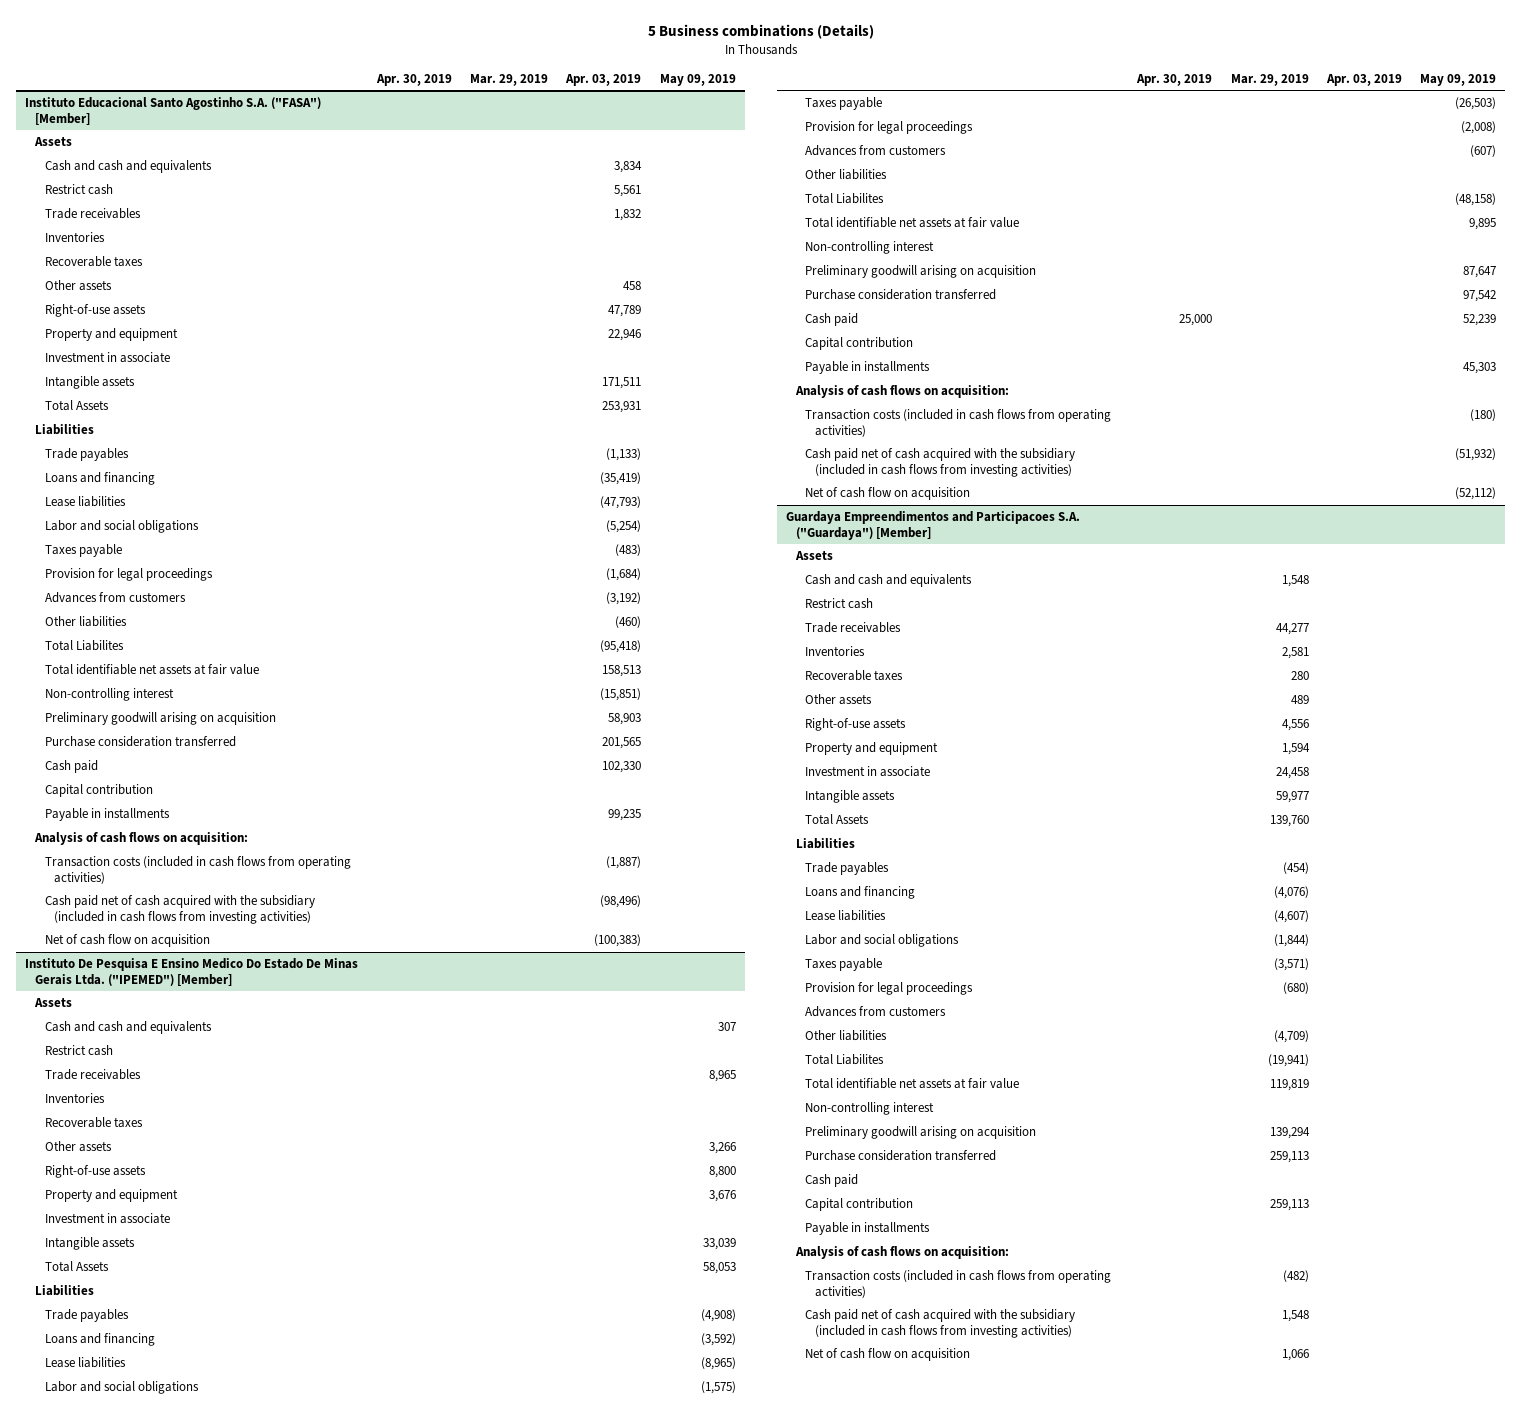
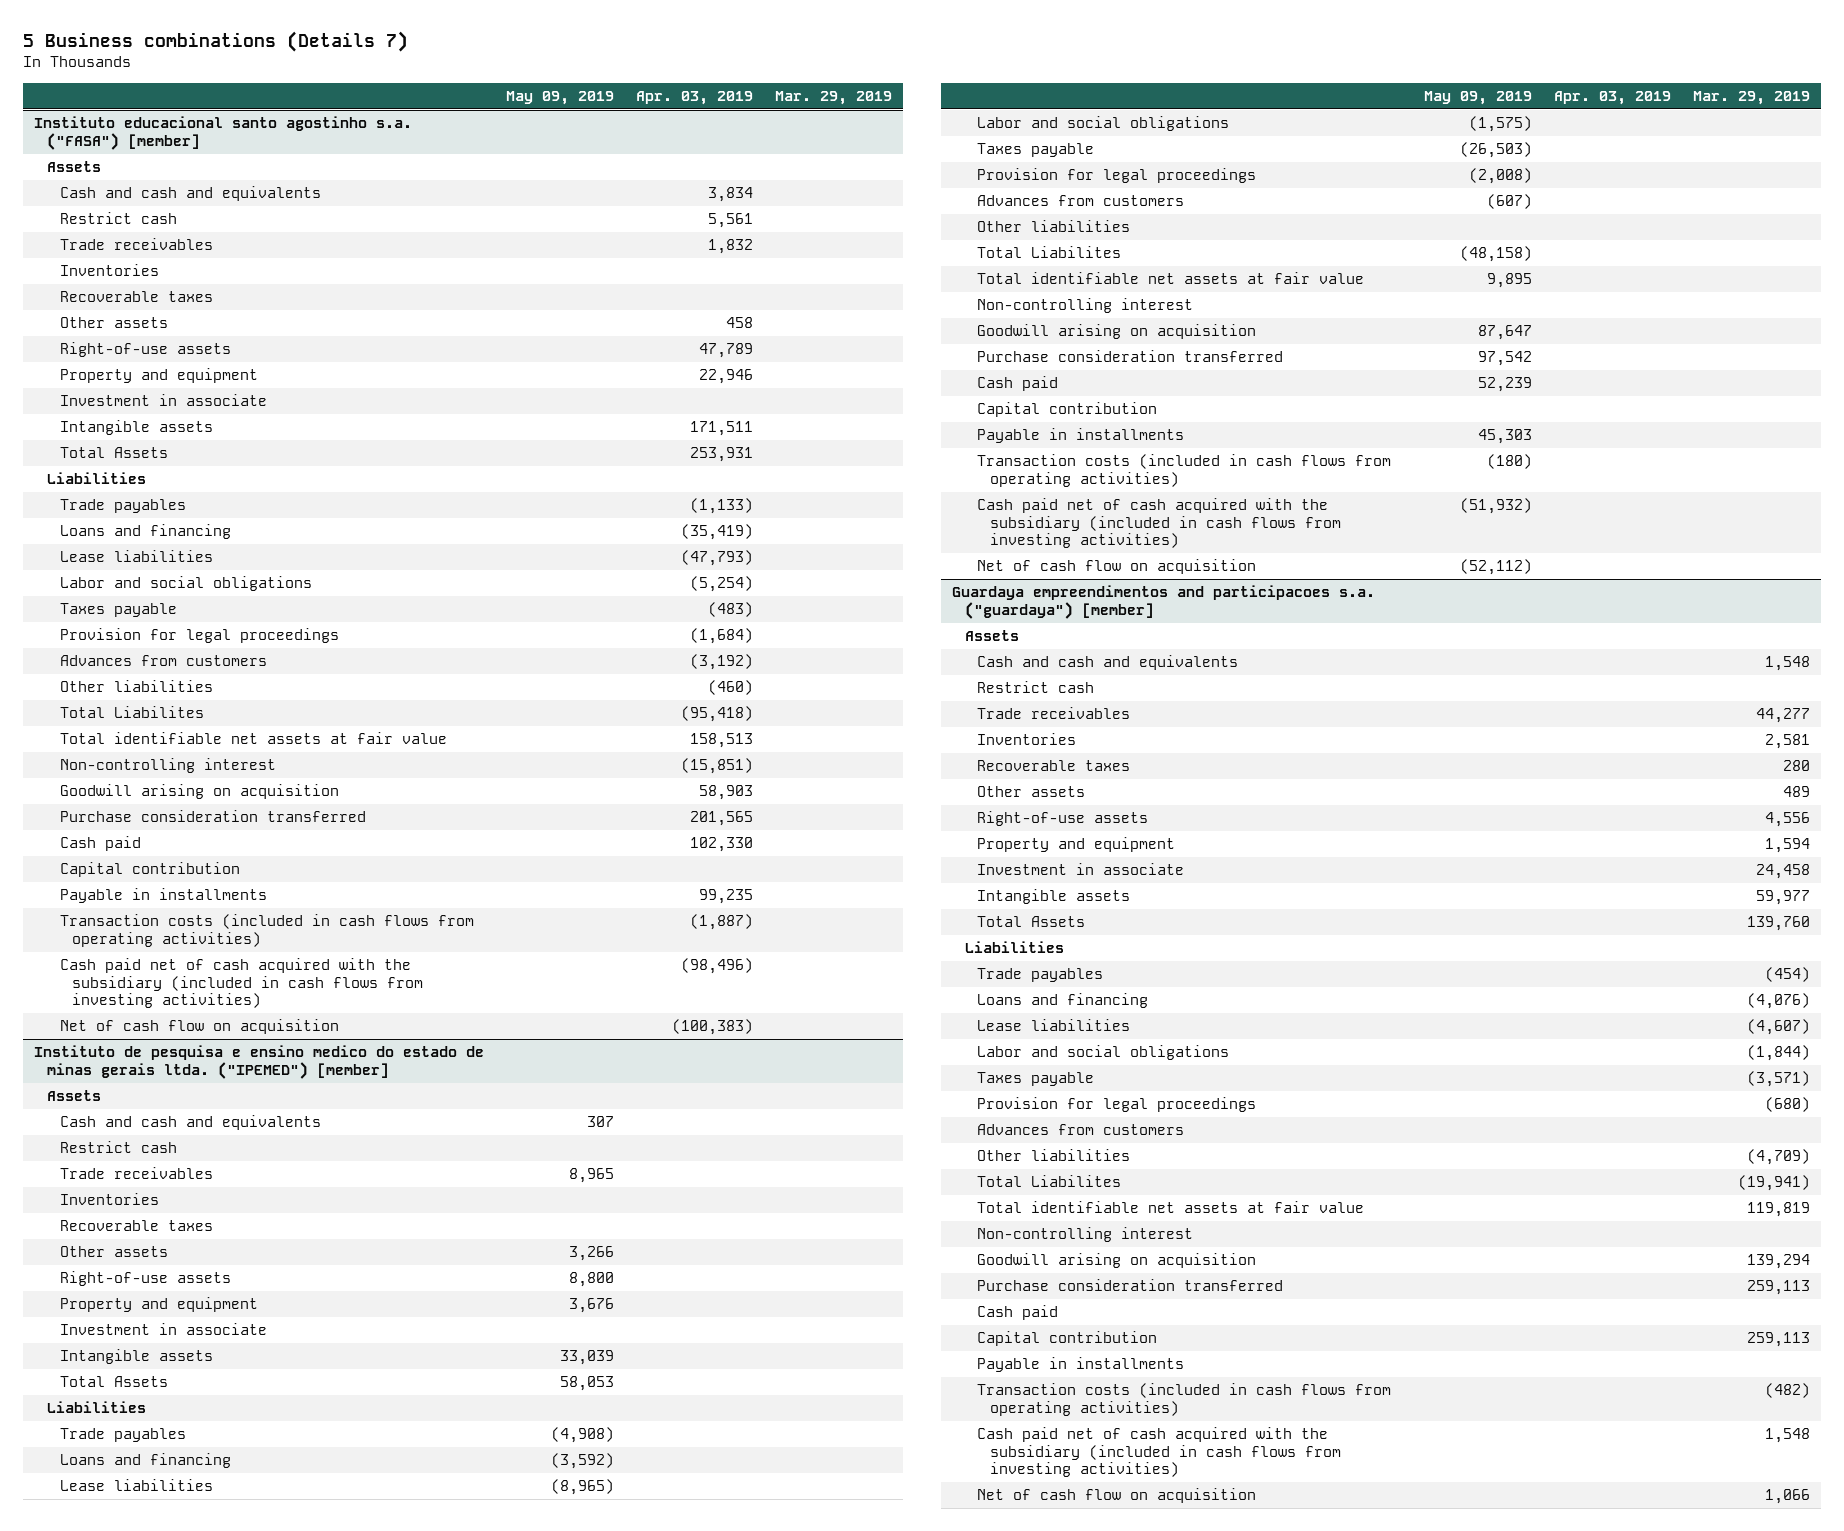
[647,24,874,40] 5 Business combinations (Details) -> [23,30,409,52] 5 Business combinations (Details 7)
[375,73,452,86] Apr. 30, 2019 -> none
[25,97,322,125] Instituto Educacional Santo Agostinho S.A. ("FASA") [Member] -> [34,116,413,150] Instituto educacional santo agostinho s.a. ("FASA") [member]
[44,712,276,726] Preliminary goodwill arising on acquisition -> [59,784,339,800] Goodwill arising on acquisition
[34,832,249,846] Analysis of cash flows on acquisition: -> none
[25,958,359,986] Instituto De Pesquisa E Ensino Medico Do Estado De Minas Gerais Ltda. ("IPEMED") [Member] -> [34,1045,485,1079] Instituto de pesquisa e ensino medico do estado de minas gerais ltda. ("IPEMED") [member]
[805,265,1037,279] Preliminary goodwill arising on acquisition -> [977,324,1257,340] Goodwill arising on acquisition
[794,385,1009,399] Analysis of cash flows on acquisition: -> none
[786,511,1081,540] Guardaya Empreendimentos and Participacoes S.A. ("Guardaya") [Member] -> [952,585,1376,619] Guardaya empreendimentos and participacoes s.a. ("guardaya") [member]
[805,1126,1037,1140] Preliminary goodwill arising on acquisition -> [977,1253,1257,1269] Goodwill arising on acquisition
[794,1246,1009,1260] Analysis of cash flows on acquisition: -> none

